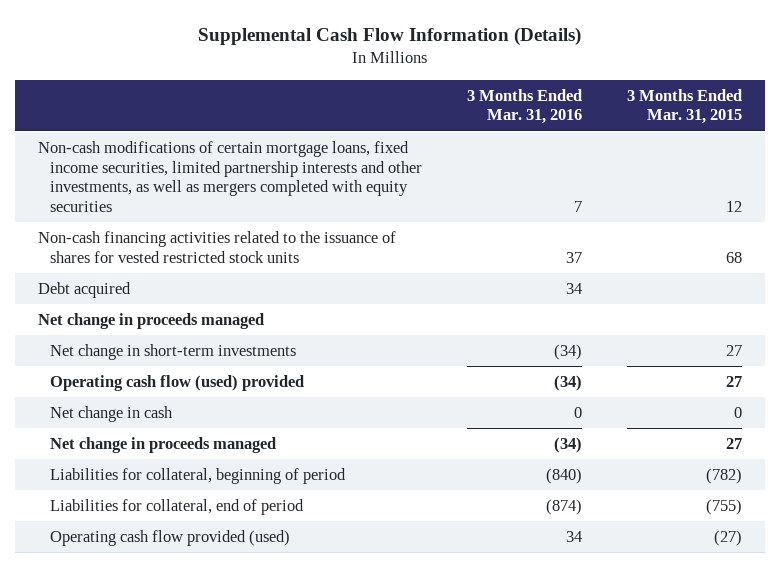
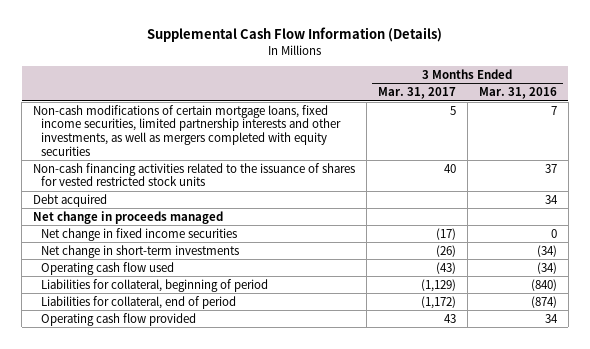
[627,88,743,125] 3 Months Ended Mar. 31, 2015 -> none
none -> [377,87,456,100] Mar. 31, 2017
none -> [41,227,238,241] Net change in fixed income securities
[49,406,173,423] Net change in cash -> none
[49,437,276,454] Net change in proceeds managed -> none
[49,375,304,392] Operating cash flow (used) provided -> [41,261,175,275] Operating cash flow used
[49,530,290,547] Operating cash flow provided (used) -> [41,312,197,326] Operating cash flow provided

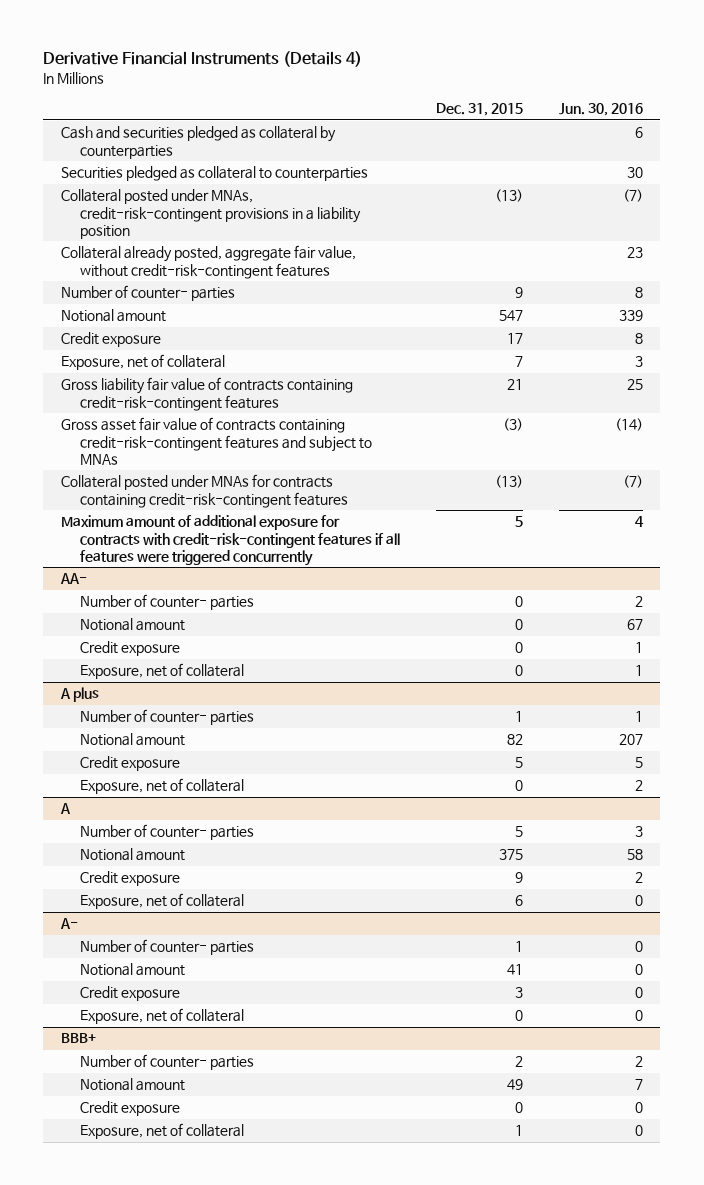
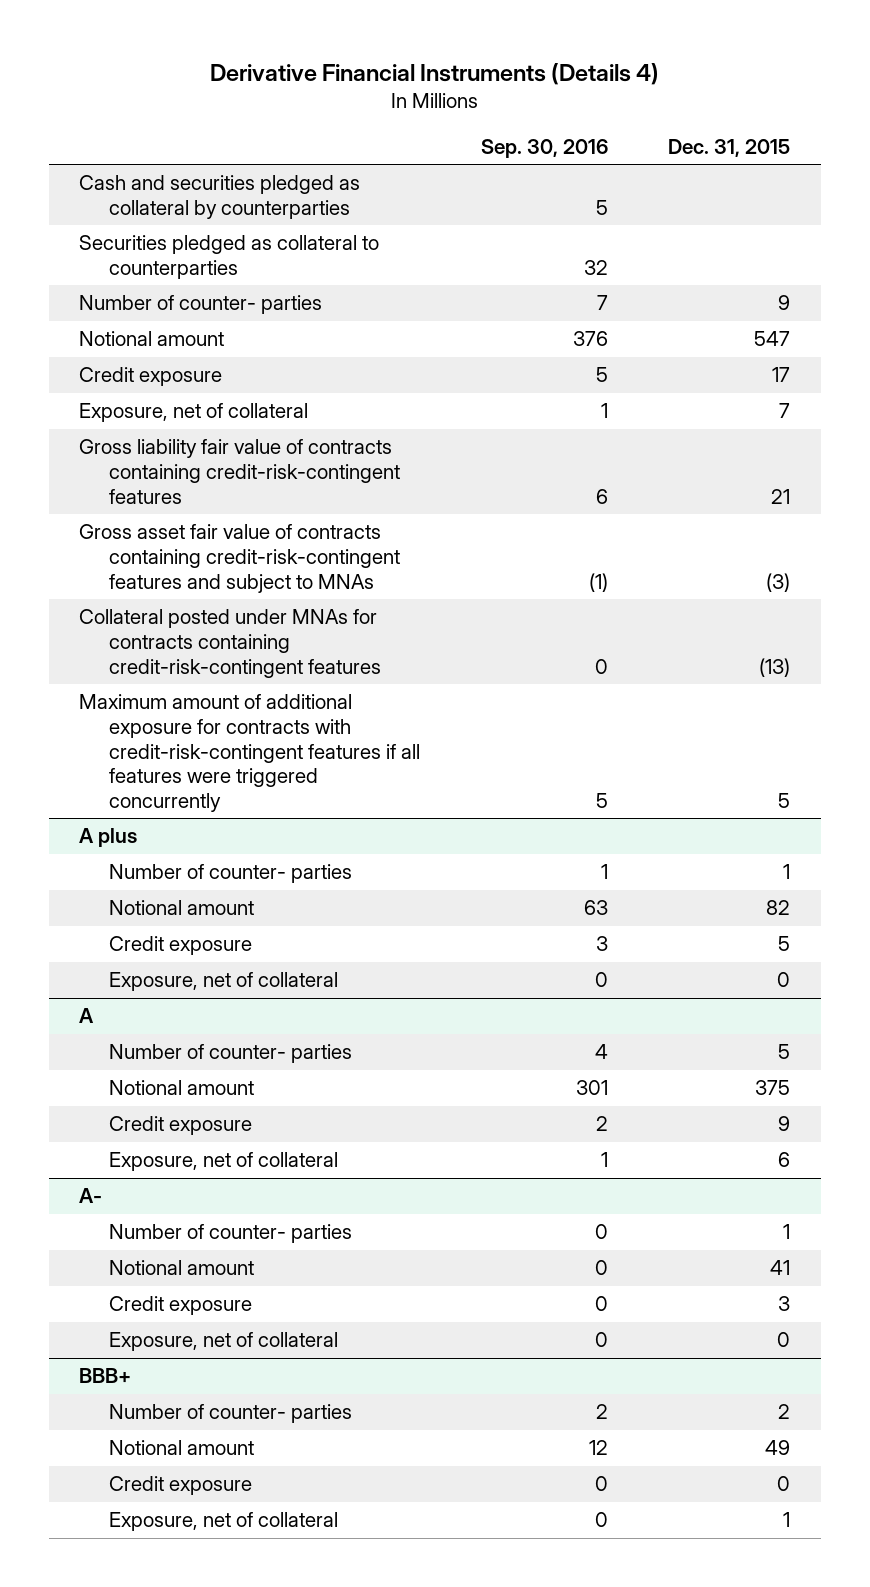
[558,103,643,117] Jun. 30, 2016 -> none
none -> [480,138,608,158] Sep. 30, 2016
[61,189,361,239] Collateral posted under MNAs, credit-risk-contingent provisions in a liability position -> none
[61,245,357,279] Collateral already posted, aggregate fair value, without credit-risk-contingent features -> none
[60,573,88,585] AA- -> none
[79,594,254,611] Number of counter- parties -> none
[79,618,185,632] Notional amount -> none
[79,641,180,657] Credit exposure -> none
[79,663,244,680] Exposure, net of collateral -> none

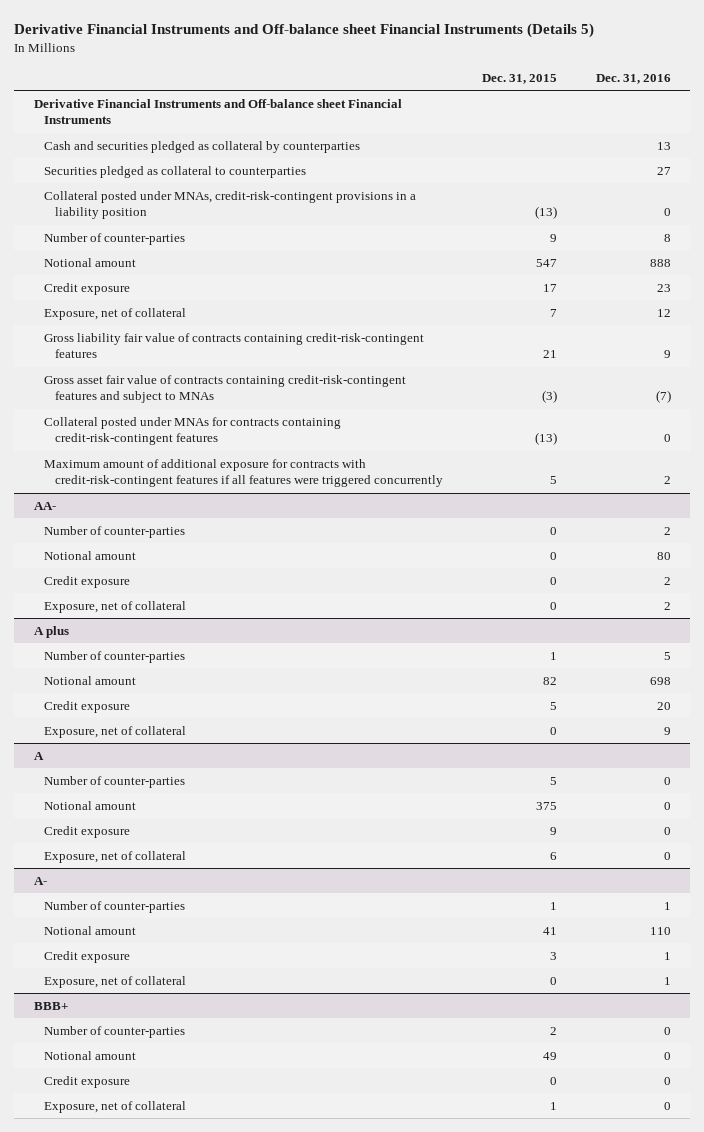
[209,62,659,85] Derivative Financial Instruments (Details 4) -> [14,23,595,39] Derivative Financial Instruments and Off-balance sheet Financial Instruments (Details 5)
[480,138,608,158] Sep. 30, 2016 -> none
none -> [595,73,671,84] Dec. 31, 2016
none -> [33,98,402,125] Derivative Financial Instruments and Off-balance sheet Financial Instruments
none -> [44,190,417,220] Collateral posted under MNAs, credit-risk-contingent provisions in a liability position
[79,295,323,315] Number of counter- parties -> [44,232,186,245] Number of counter-parties
none -> [33,501,56,510] AA-
none -> [44,525,186,538] Number of counter-parties
none -> [44,550,137,560] Notional amount
none -> [44,575,131,588] Credit exposure
none -> [44,600,187,613] Exposure, net of collateral
[109,864,353,884] Number of counter- parties -> [44,650,186,663] Number of counter-parties
[109,1044,353,1064] Number of counter- parties -> [44,775,186,788] Number of counter-parties
[109,1224,353,1244] Number of counter- parties -> [44,900,186,913] Number of counter-parties
[109,1404,353,1424] Number of counter- parties -> [44,1025,186,1038] Number of counter-parties

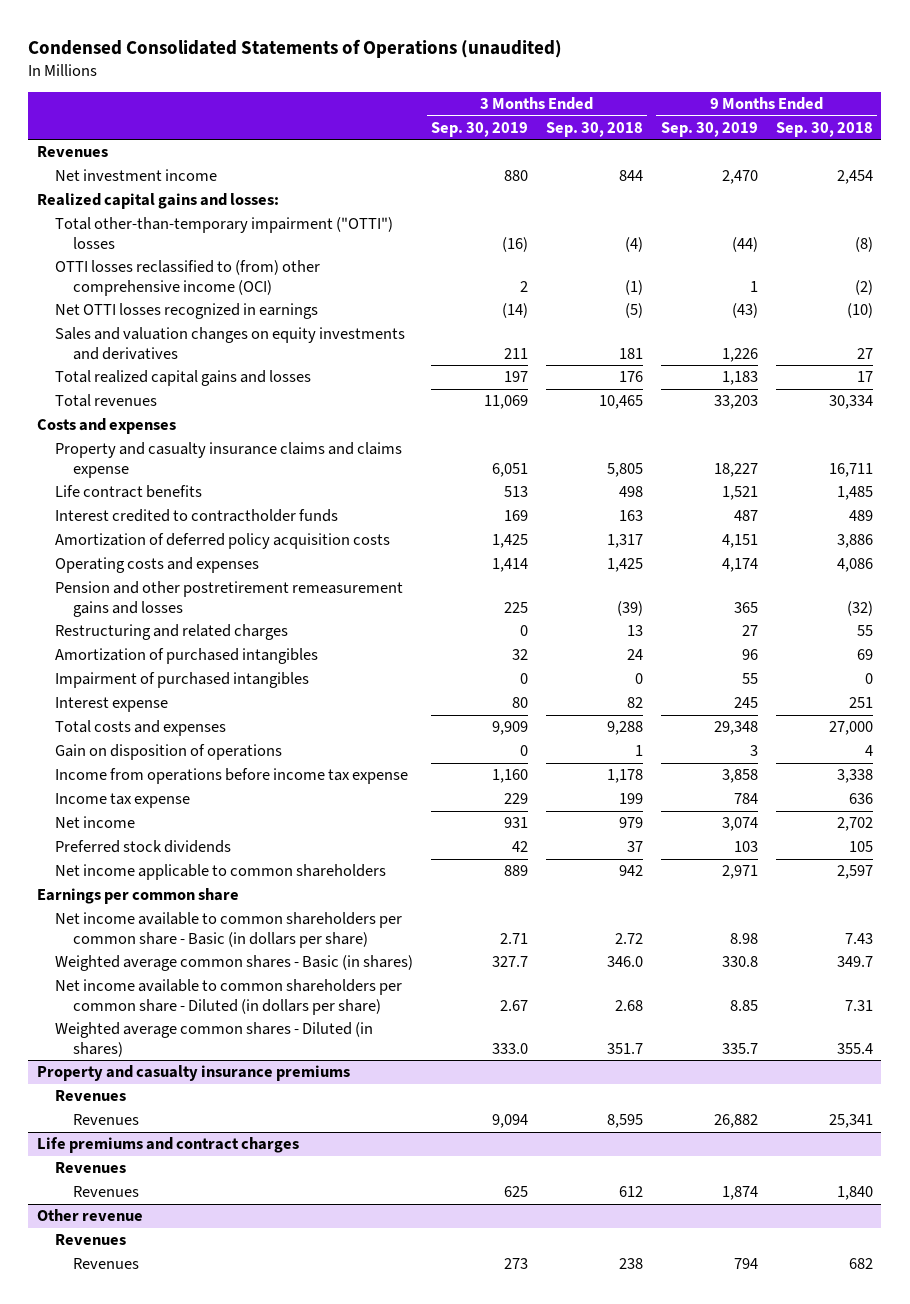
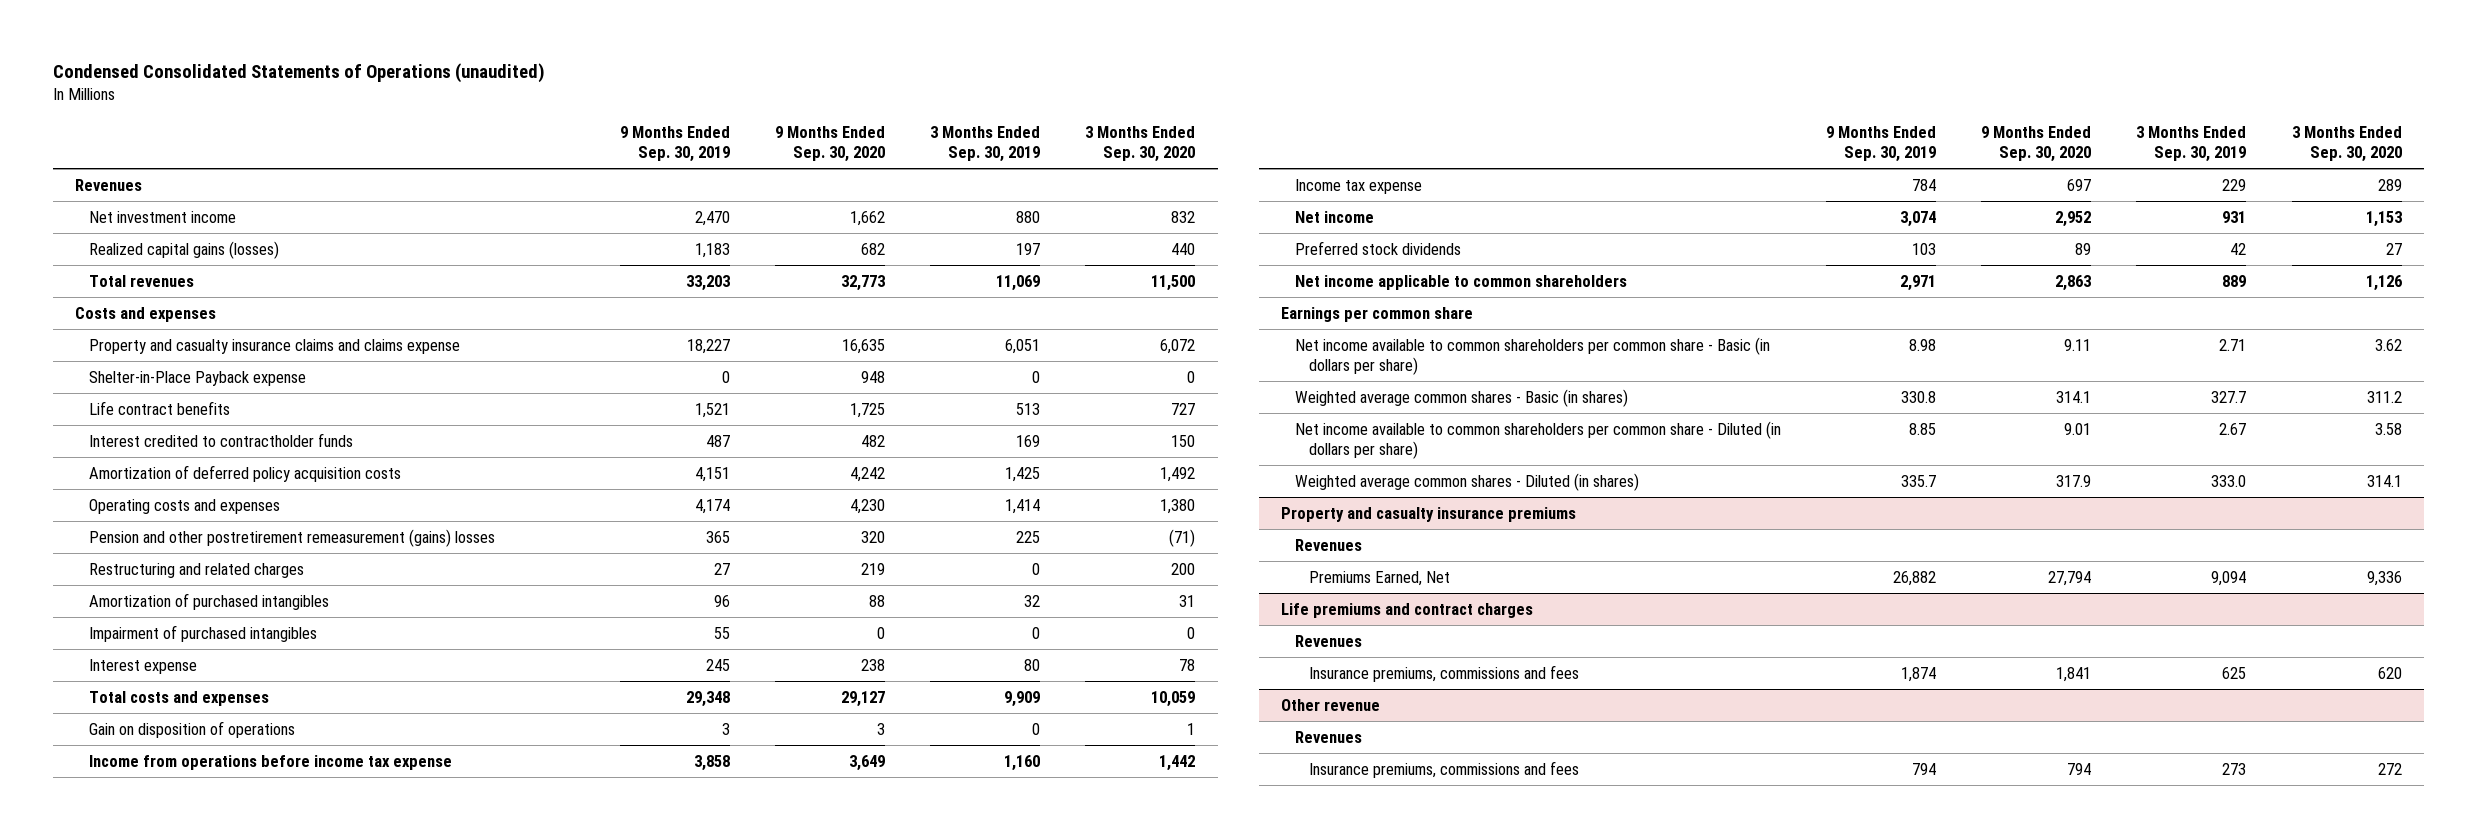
[545,121,643,137] Sep. 30, 2018 -> none
[775,121,873,137] Sep. 30, 2018 -> none
none -> [775,125,886,163] 9 Months Ended Sep. 30, 2020
none -> [1085,125,1196,163] 3 Months Ended Sep. 30, 2020
[37,193,280,210] Realized capital gains and losses: -> none
[55,217,394,249] Total other-than-temporary impairment ("OTTI") losses -> none
[55,260,321,296] OTTI losses reclassified to (from) other comprehensive income (OCI) -> none
[55,303,319,320] Net OTTI losses recognized in earnings -> none
[55,327,406,360] Sales and valuation changes on equity investments and derivatives -> none
[55,370,312,387] Total realized capital gains and losses -> [89,240,280,259] Realized capital gains (losses)
none -> [89,370,307,386] Shelter-in-Place Payback expense
[55,581,404,617] Pension and other postretirement remeasurement gains and losses -> [89,528,496,547] Pension and other postretirement remeasurement (gains) losses
[72,1114,139,1126] Revenues -> [1309,570,1451,586] Premiums Earned, Net
[72,1186,139,1198] Revenues -> [1309,664,1580,682] Insurance premiums, commissions and fees
[72,1258,139,1270] Revenues -> [1309,760,1580,778] Insurance premiums, commissions and fees

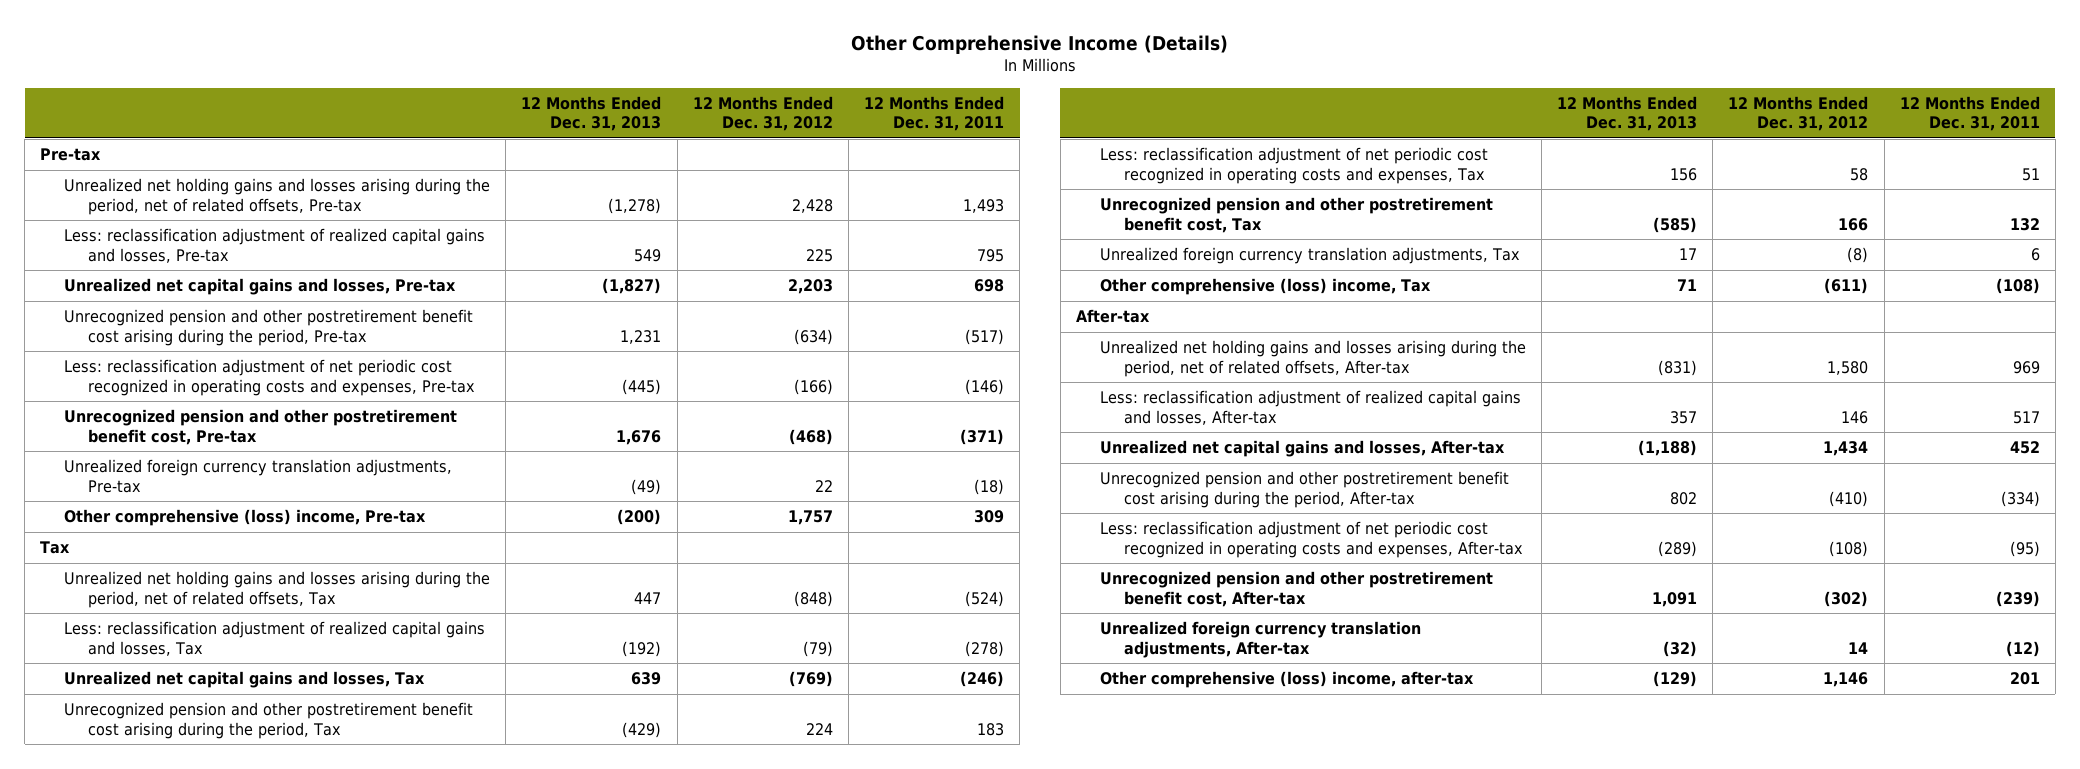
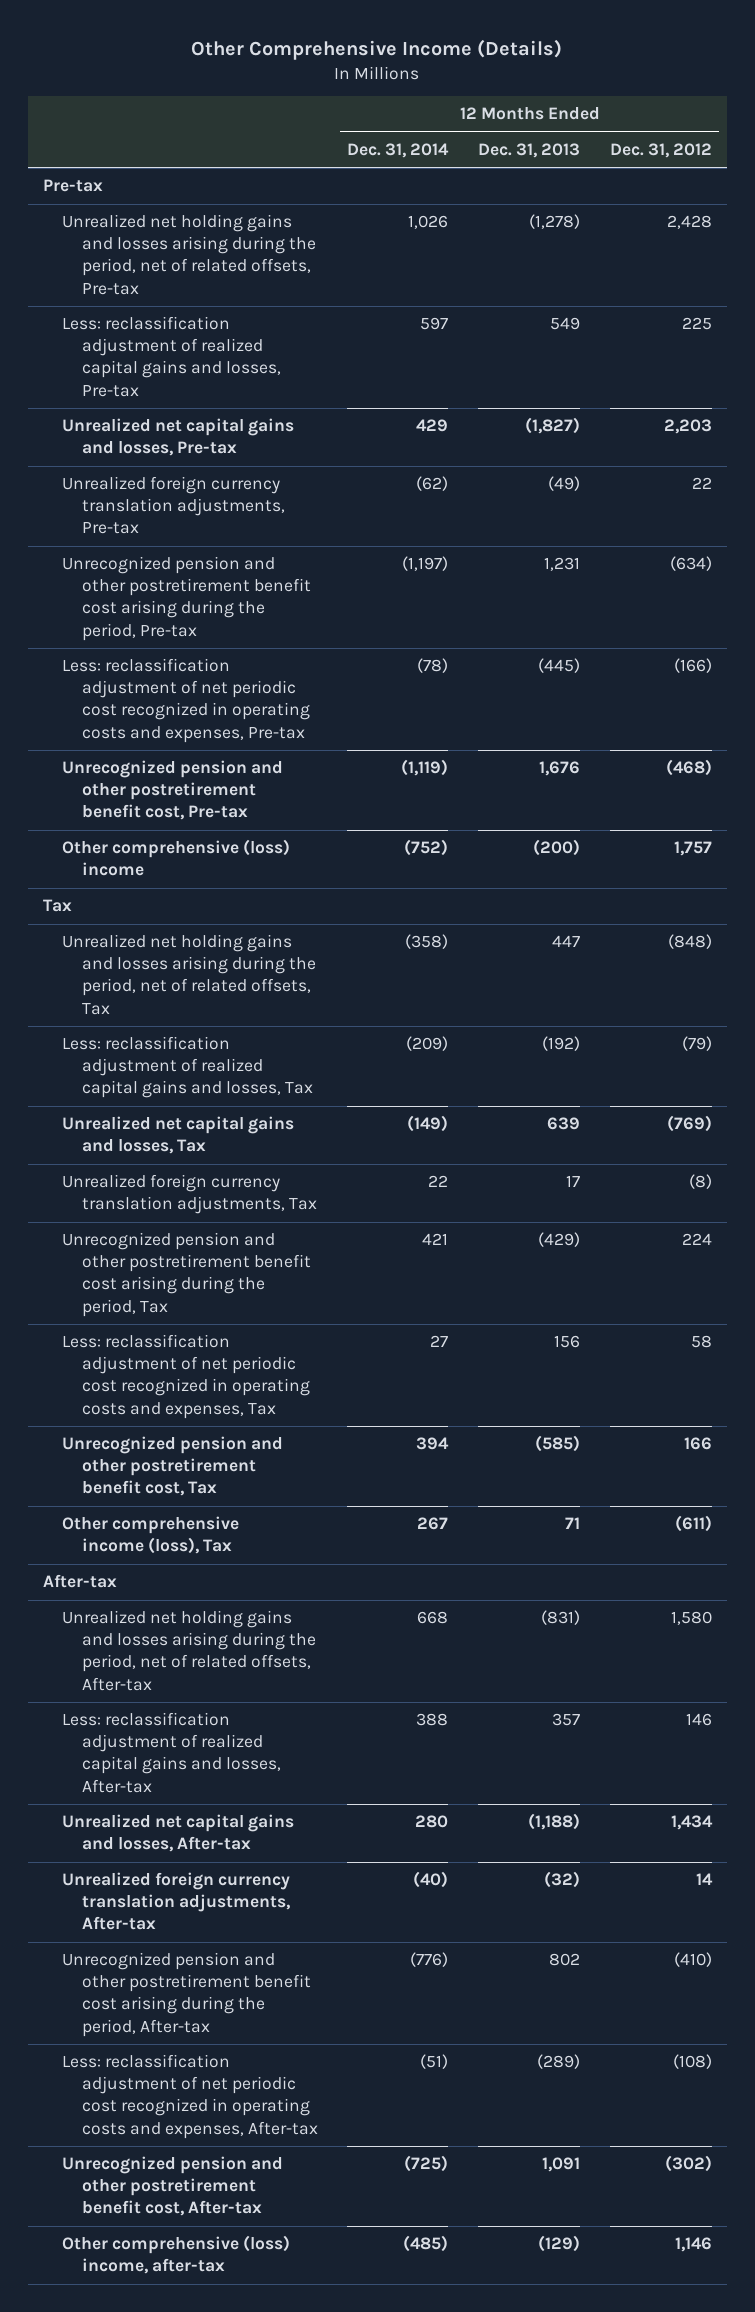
[864,95,1005,132] 12 Months Ended Dec. 31, 2011 -> none
none -> [347,142,450,158] Dec. 31, 2014
[64,459,453,493] Unrealized foreign currency translation adjustments, Pre-tax -> [62,476,285,535] Unrealized foreign currency translation adjustments, Pre-tax
[64,509,427,527] Other comprehensive (loss) income, Pre-tax -> [62,839,291,877] Other comprehensive (loss) income
[1099,247,1520,265] Unrealized foreign currency translation adjustments, Tax -> [62,1174,317,1215] Unrealized foreign currency translation adjustments, Tax
[1099,278,1431,296] Other comprehensive (loss) income, Tax -> [62,1516,240,1555] Other comprehensive income (loss), Tax
[1099,621,1421,658] Unrealized foreign currency translation adjustments, After-tax -> [62,1872,291,1931] Unrealized foreign currency translation adjustments, After-tax

